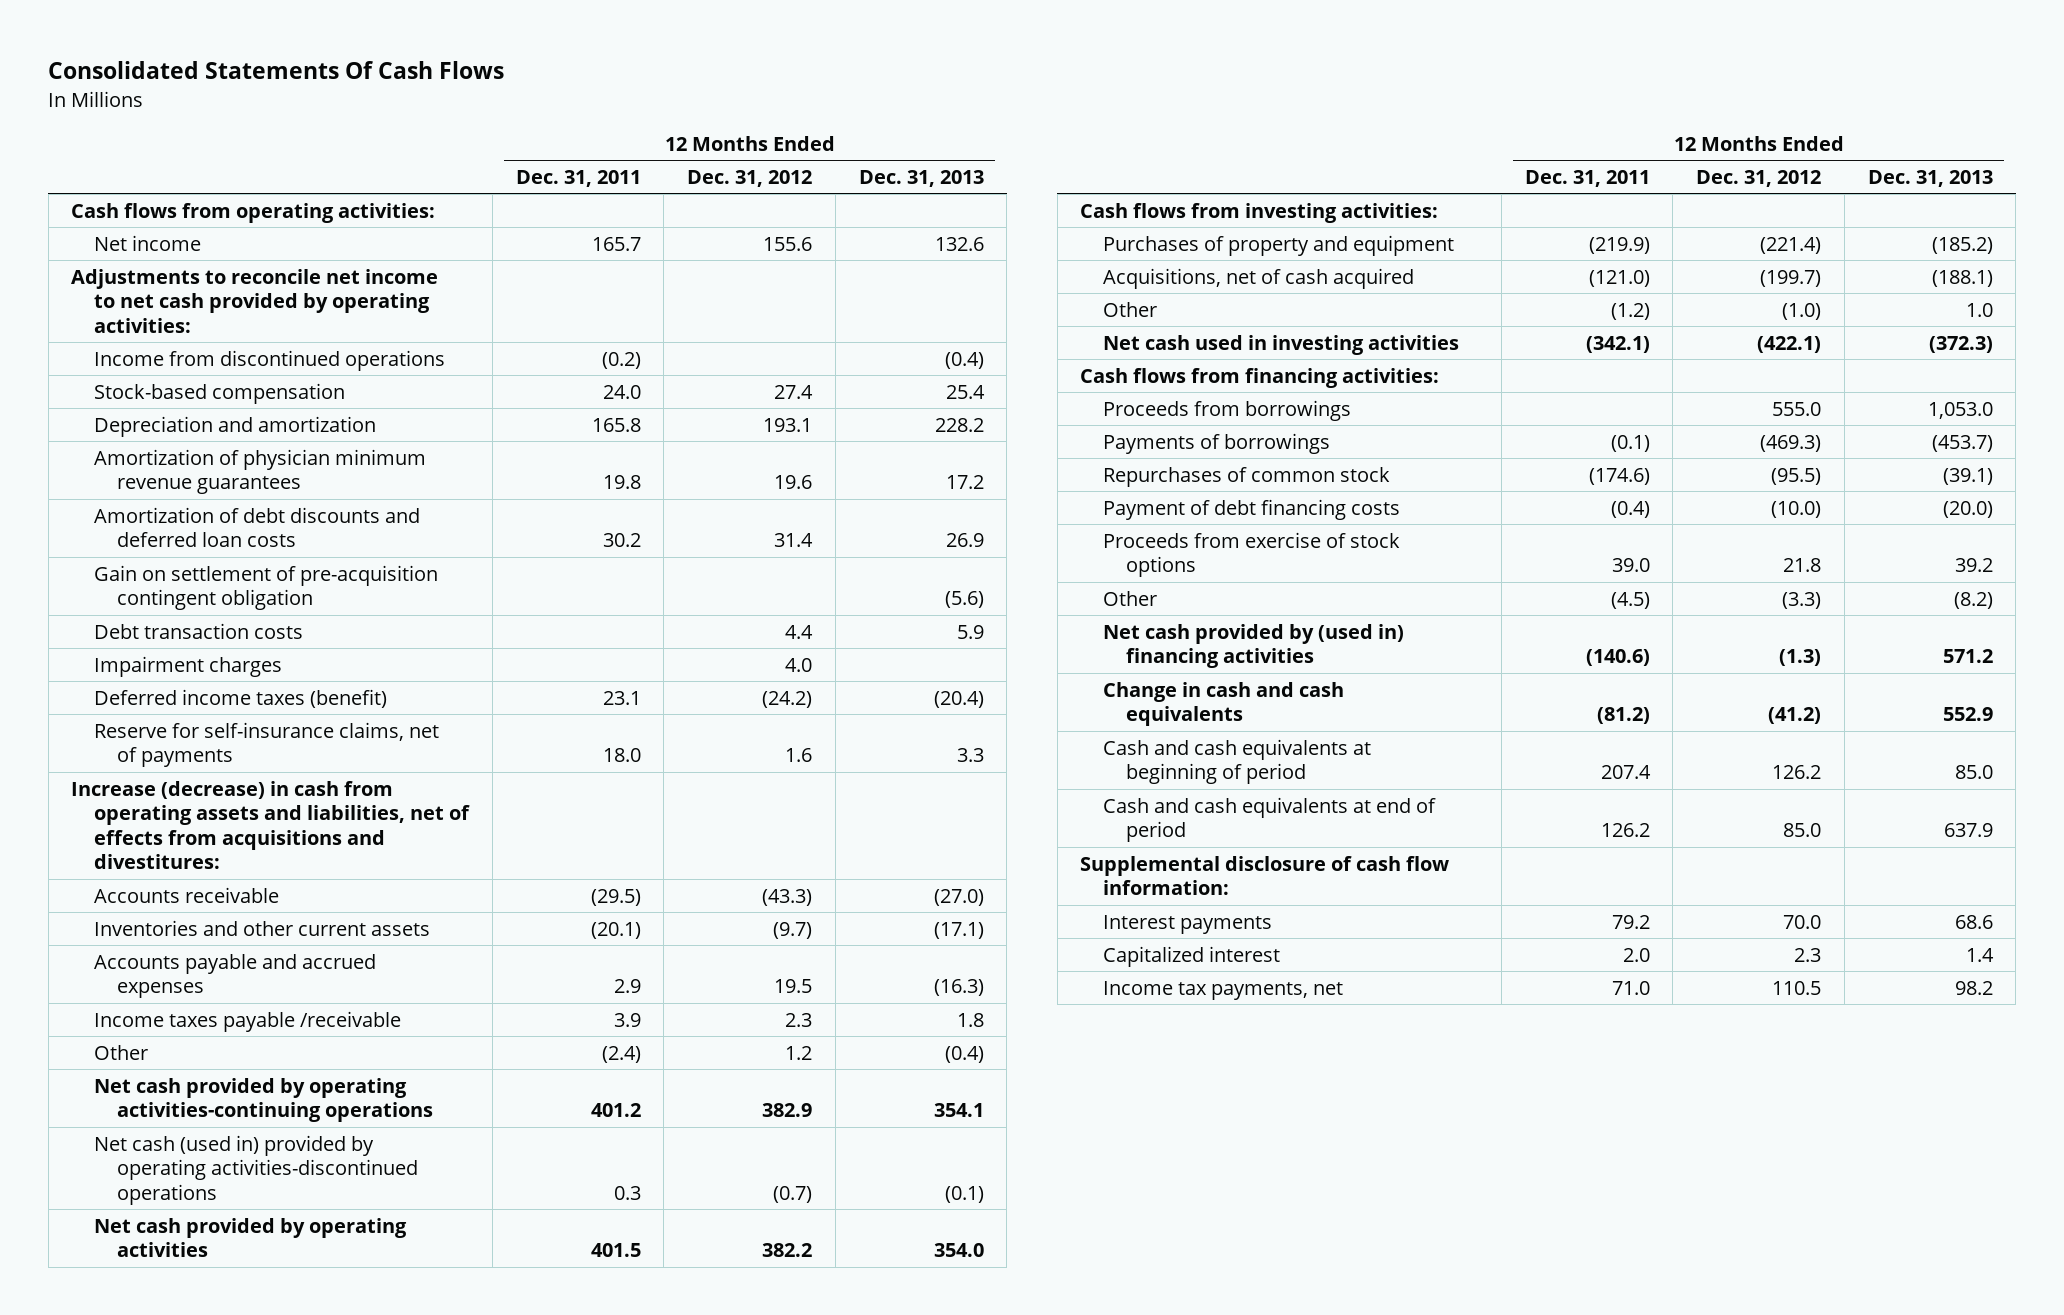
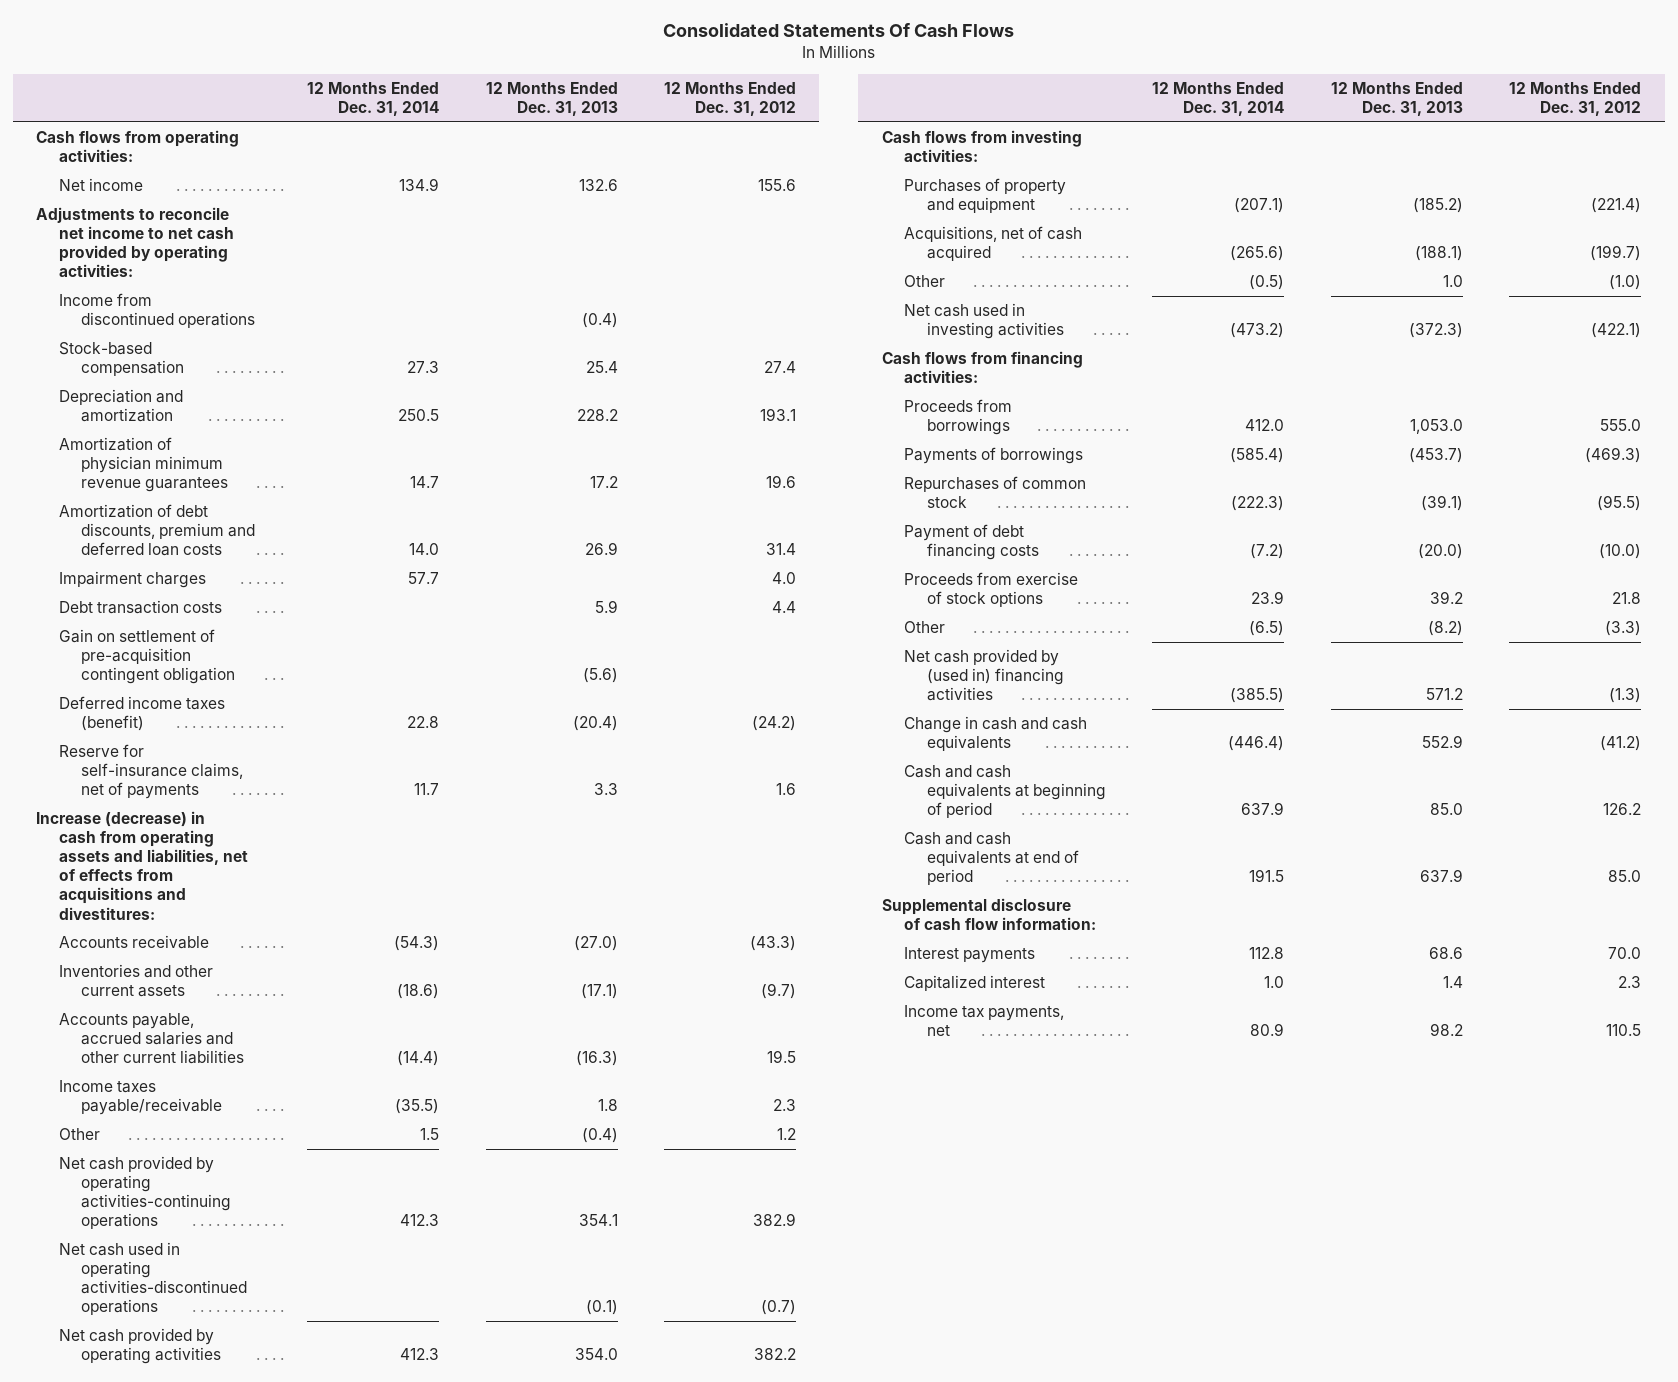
[515,169,641,187] Dec. 31, 2011 -> none
none -> [306,81,439,116] 12 Months Ended Dec. 31, 2014
[94,506,421,548] Amortization of debt discounts and deferred loan costs -> [58,504,256,557] Amortization of debt discounts, premium and deferred loan costs
[94,622,304,639] Debt transaction costs -> [58,600,222,615] Debt transaction costs
[94,564,439,611] Gain on settlement of pre-acquisition contingent obligation -> [58,629,236,685] Gain on settlement of pre-acquisition contingent obligation
[94,953,377,999] Accounts payable and accrued expenses -> [58,1013,245,1065] Accounts payable, accrued salaries and other current liabilities
[94,1010,402,1032] Income taxes payable /receivable -> [58,1080,223,1116] Income taxes payable/receivable
[94,1134,418,1205] Net cash (used in) provided by operating activities-discontinued operations -> [58,1242,248,1316] Net cash used in operating activities-discontinued operations

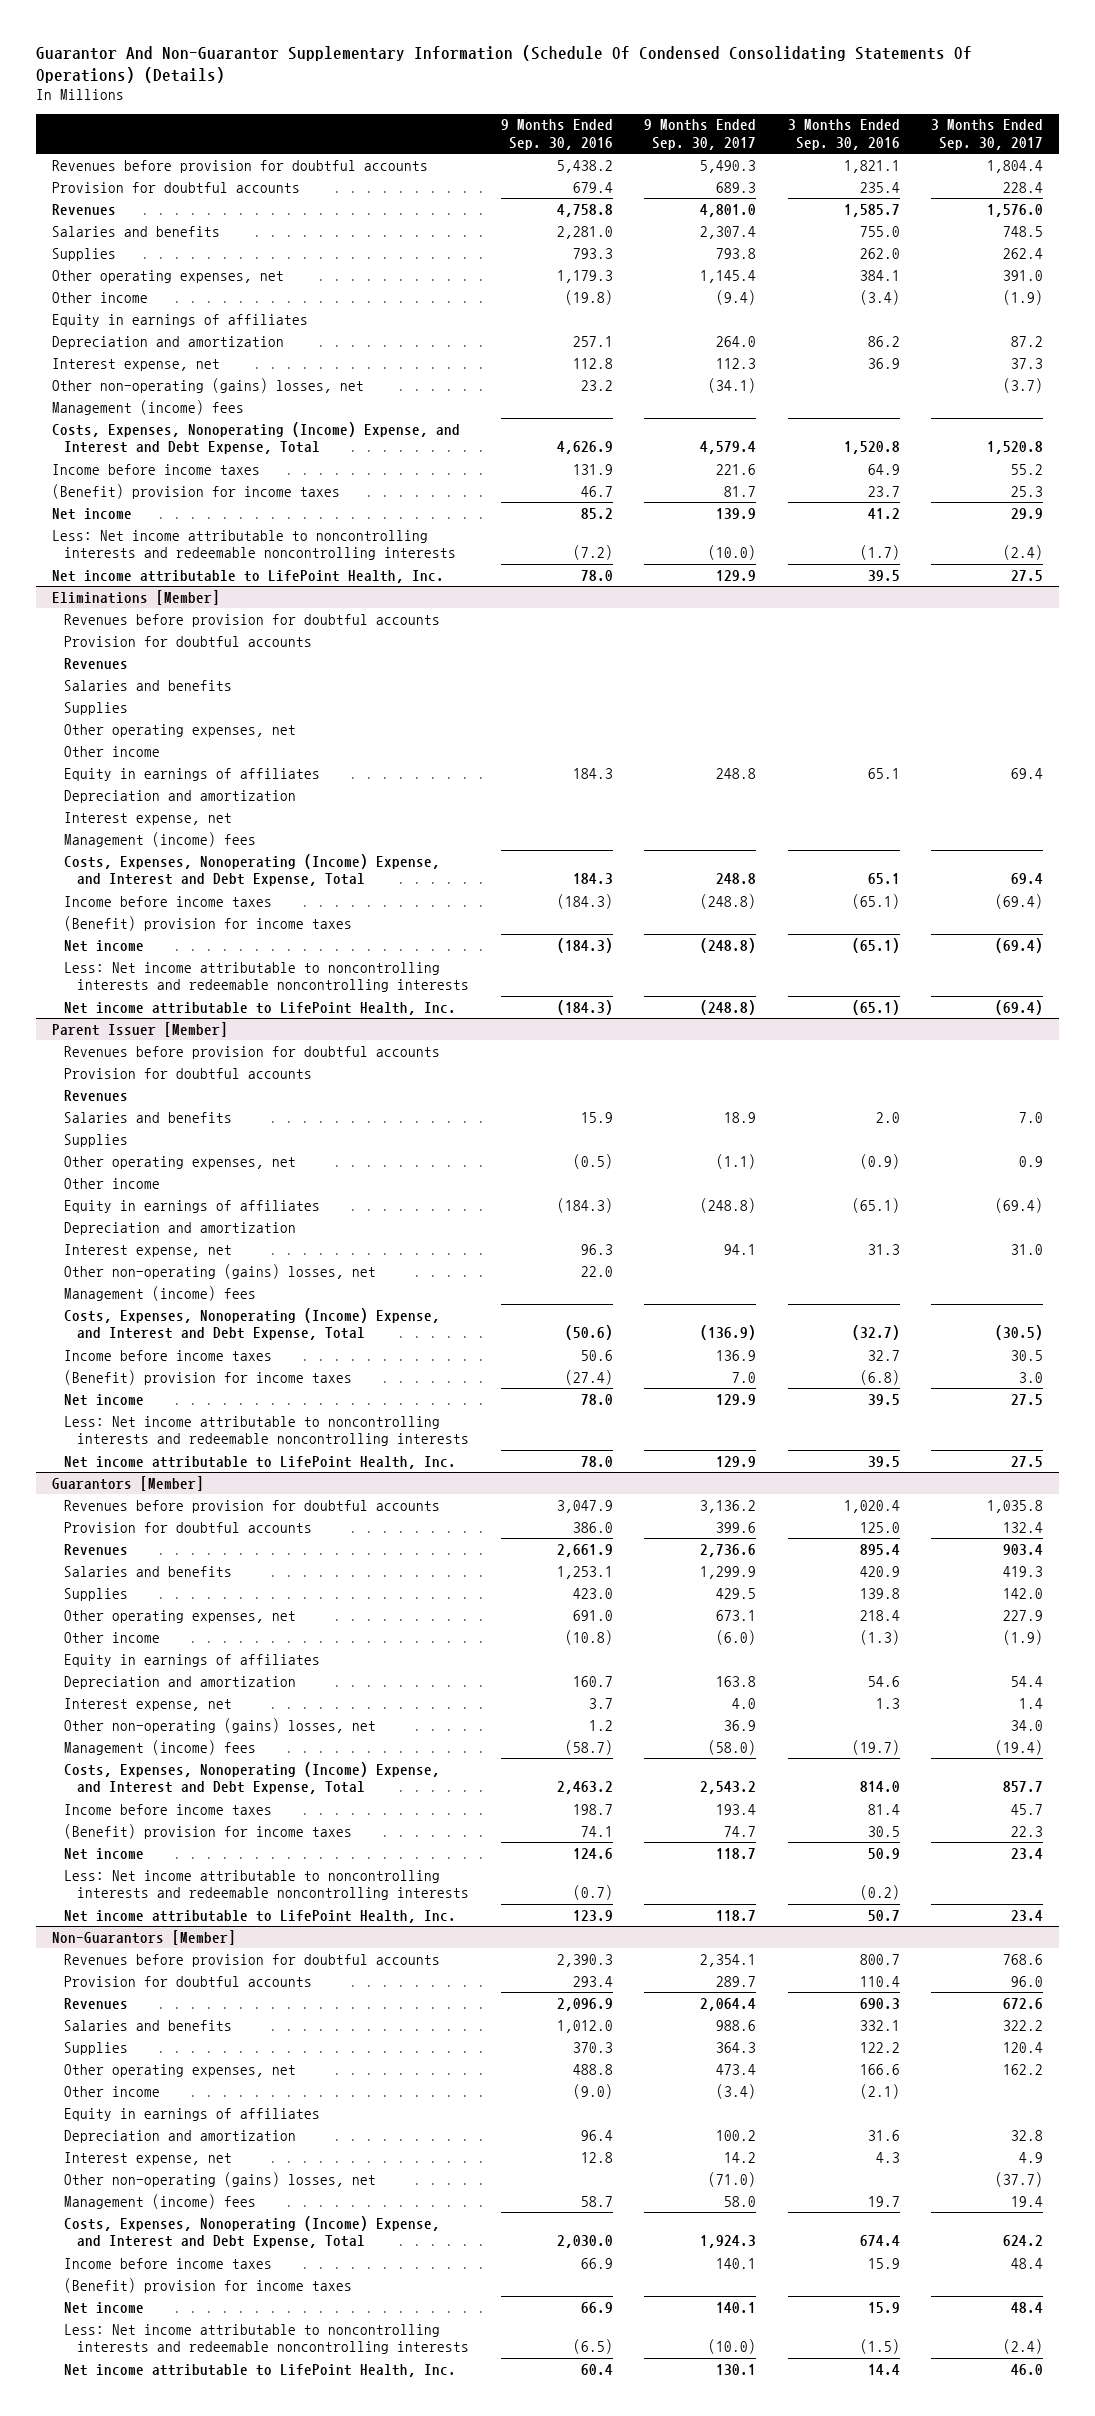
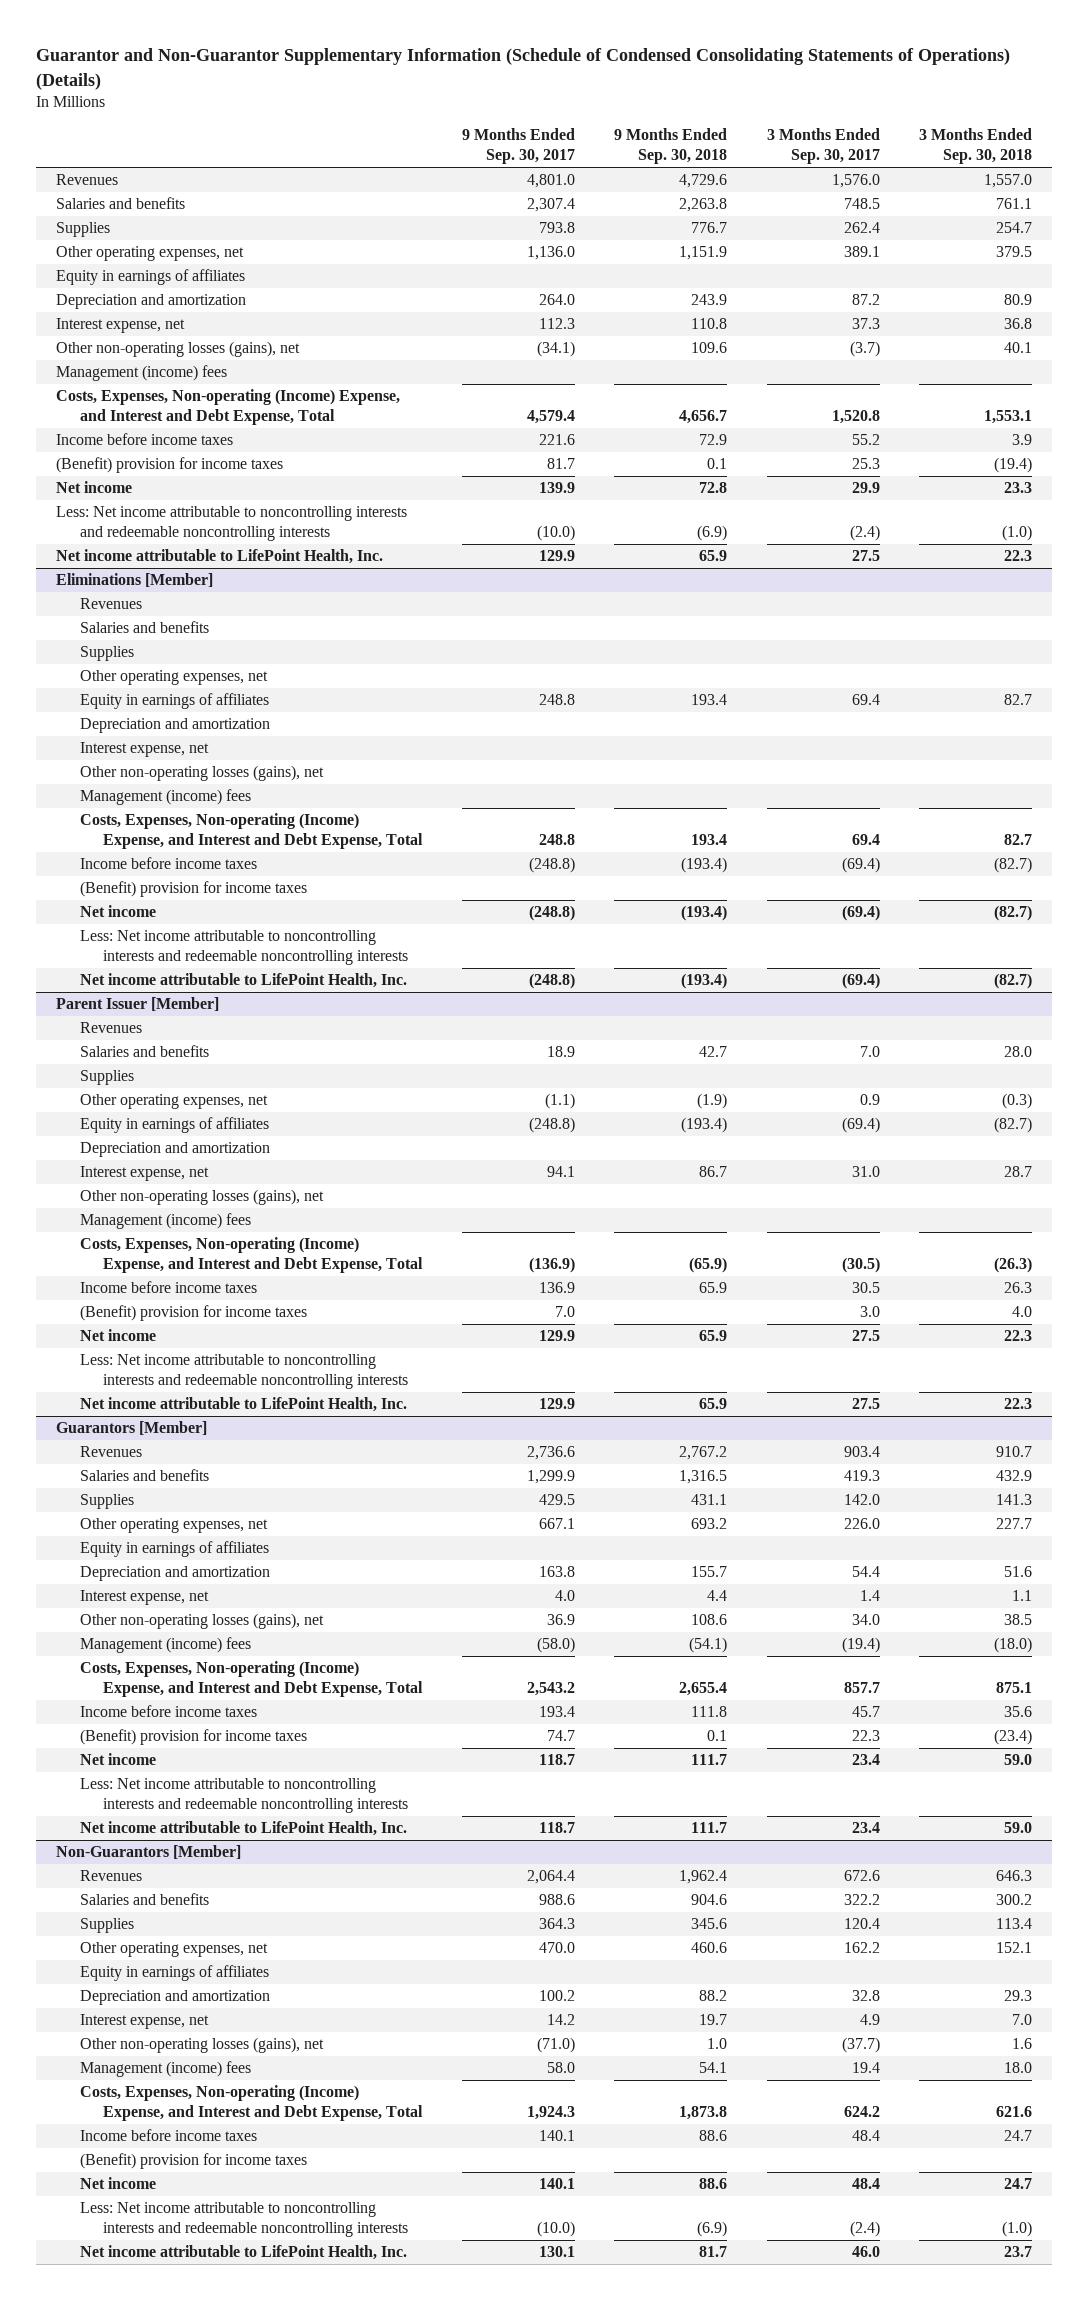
[35,44,972,84] Guarantor And Non-Guarantor Supplementary Information (Schedule Of Condensed Consolidating Statements Of Operations) (Details) -> [36,48,1011,90] Guarantor and Non-Guarantor Supplementary Information (Schedule of Condensed Consolidating Statements of Operations) (Details)
[500,119,613,151] 9 Months Ended Sep. 30, 2016 -> none
[787,119,900,151] 3 Months Ended Sep. 30, 2016 -> none
none -> [614,128,728,165] 9 Months Ended Sep. 30, 2018
none -> [919,128,1033,165] 3 Months Ended Sep. 30, 2018
[51,159,428,173] Revenues before provision for doubtful accounts -> none
[51,181,300,193] Provision for doubtful accounts -> none
[51,291,148,303] Other income -> none
[700,269,757,283] 1,145.4 -> [526,246,575,261] 1,136.0
[1003,269,1044,281] 391.0 -> [843,246,880,258] 389.1
[51,377,364,393] Other non-operating (gains) losses, net -> [56,341,301,358] Other non-operating losses (gains), net
[51,421,460,455] Costs, Expenses, Nonoperating (Income) Expense, and Interest and Debt Expense, Total -> [56,389,401,426] Costs, Expenses, Non-operating (Income) Expense, and Interest and Debt Expense, Total
[64,613,441,627] Revenues before provision for doubtful accounts -> none
[64,635,313,647] Provision for doubtful accounts -> none
[64,745,161,757] Other income -> none
none -> [79,765,324,782] Other non-operating losses (gains), net
[64,853,441,887] Costs, Expenses, Nonoperating (Income) Expense, and Interest and Debt Expense, Total -> [79,813,424,850] Costs, Expenses, Non-operating (Income) Expense, and Interest and Debt Expense, Total
[64,1045,441,1059] Revenues before provision for doubtful accounts -> none
[64,1067,313,1079] Provision for doubtful accounts -> none
[64,1177,161,1189] Other income -> none
[64,1263,377,1279] Other non-operating (gains) losses, net -> [79,1189,324,1206] Other non-operating losses (gains), net
[64,1307,441,1341] Costs, Expenses, Nonoperating (Income) Expense, and Interest and Debt Expense, Total -> [79,1237,424,1274] Costs, Expenses, Non-operating (Income) Expense, and Interest and Debt Expense, Total
[64,1499,441,1513] Revenues before provision for doubtful accounts -> none
[64,1521,313,1533] Provision for doubtful accounts -> none
[64,1631,161,1643] Other income -> none
[716,1609,757,1621] 673.1 -> [538,1518,575,1530] 667.1
[1003,1609,1044,1621] 227.9 -> [843,1518,880,1530] 226.0
[64,1717,377,1733] Other non-operating (gains) losses, net -> [79,1613,324,1630] Other non-operating losses (gains), net
[64,1761,441,1795] Costs, Expenses, Nonoperating (Income) Expense, and Interest and Debt Expense, Total -> [79,1661,424,1698] Costs, Expenses, Non-operating (Income) Expense, and Interest and Debt Expense, Total
[64,1953,441,1967] Revenues before provision for doubtful accounts -> none
[64,1975,313,1987] Provision for doubtful accounts -> none
[64,2085,161,2097] Other income -> none
[716,2063,757,2075] 473.4 -> [538,1942,575,1954] 470.0
[64,2171,377,2187] Other non-operating (gains) losses, net -> [79,2037,324,2054] Other non-operating losses (gains), net
[64,2215,441,2249] Costs, Expenses, Nonoperating (Income) Expense, and Interest and Debt Expense, Total -> [79,2085,424,2122] Costs, Expenses, Non-operating (Income) Expense, and Interest and Debt Expense, Total

